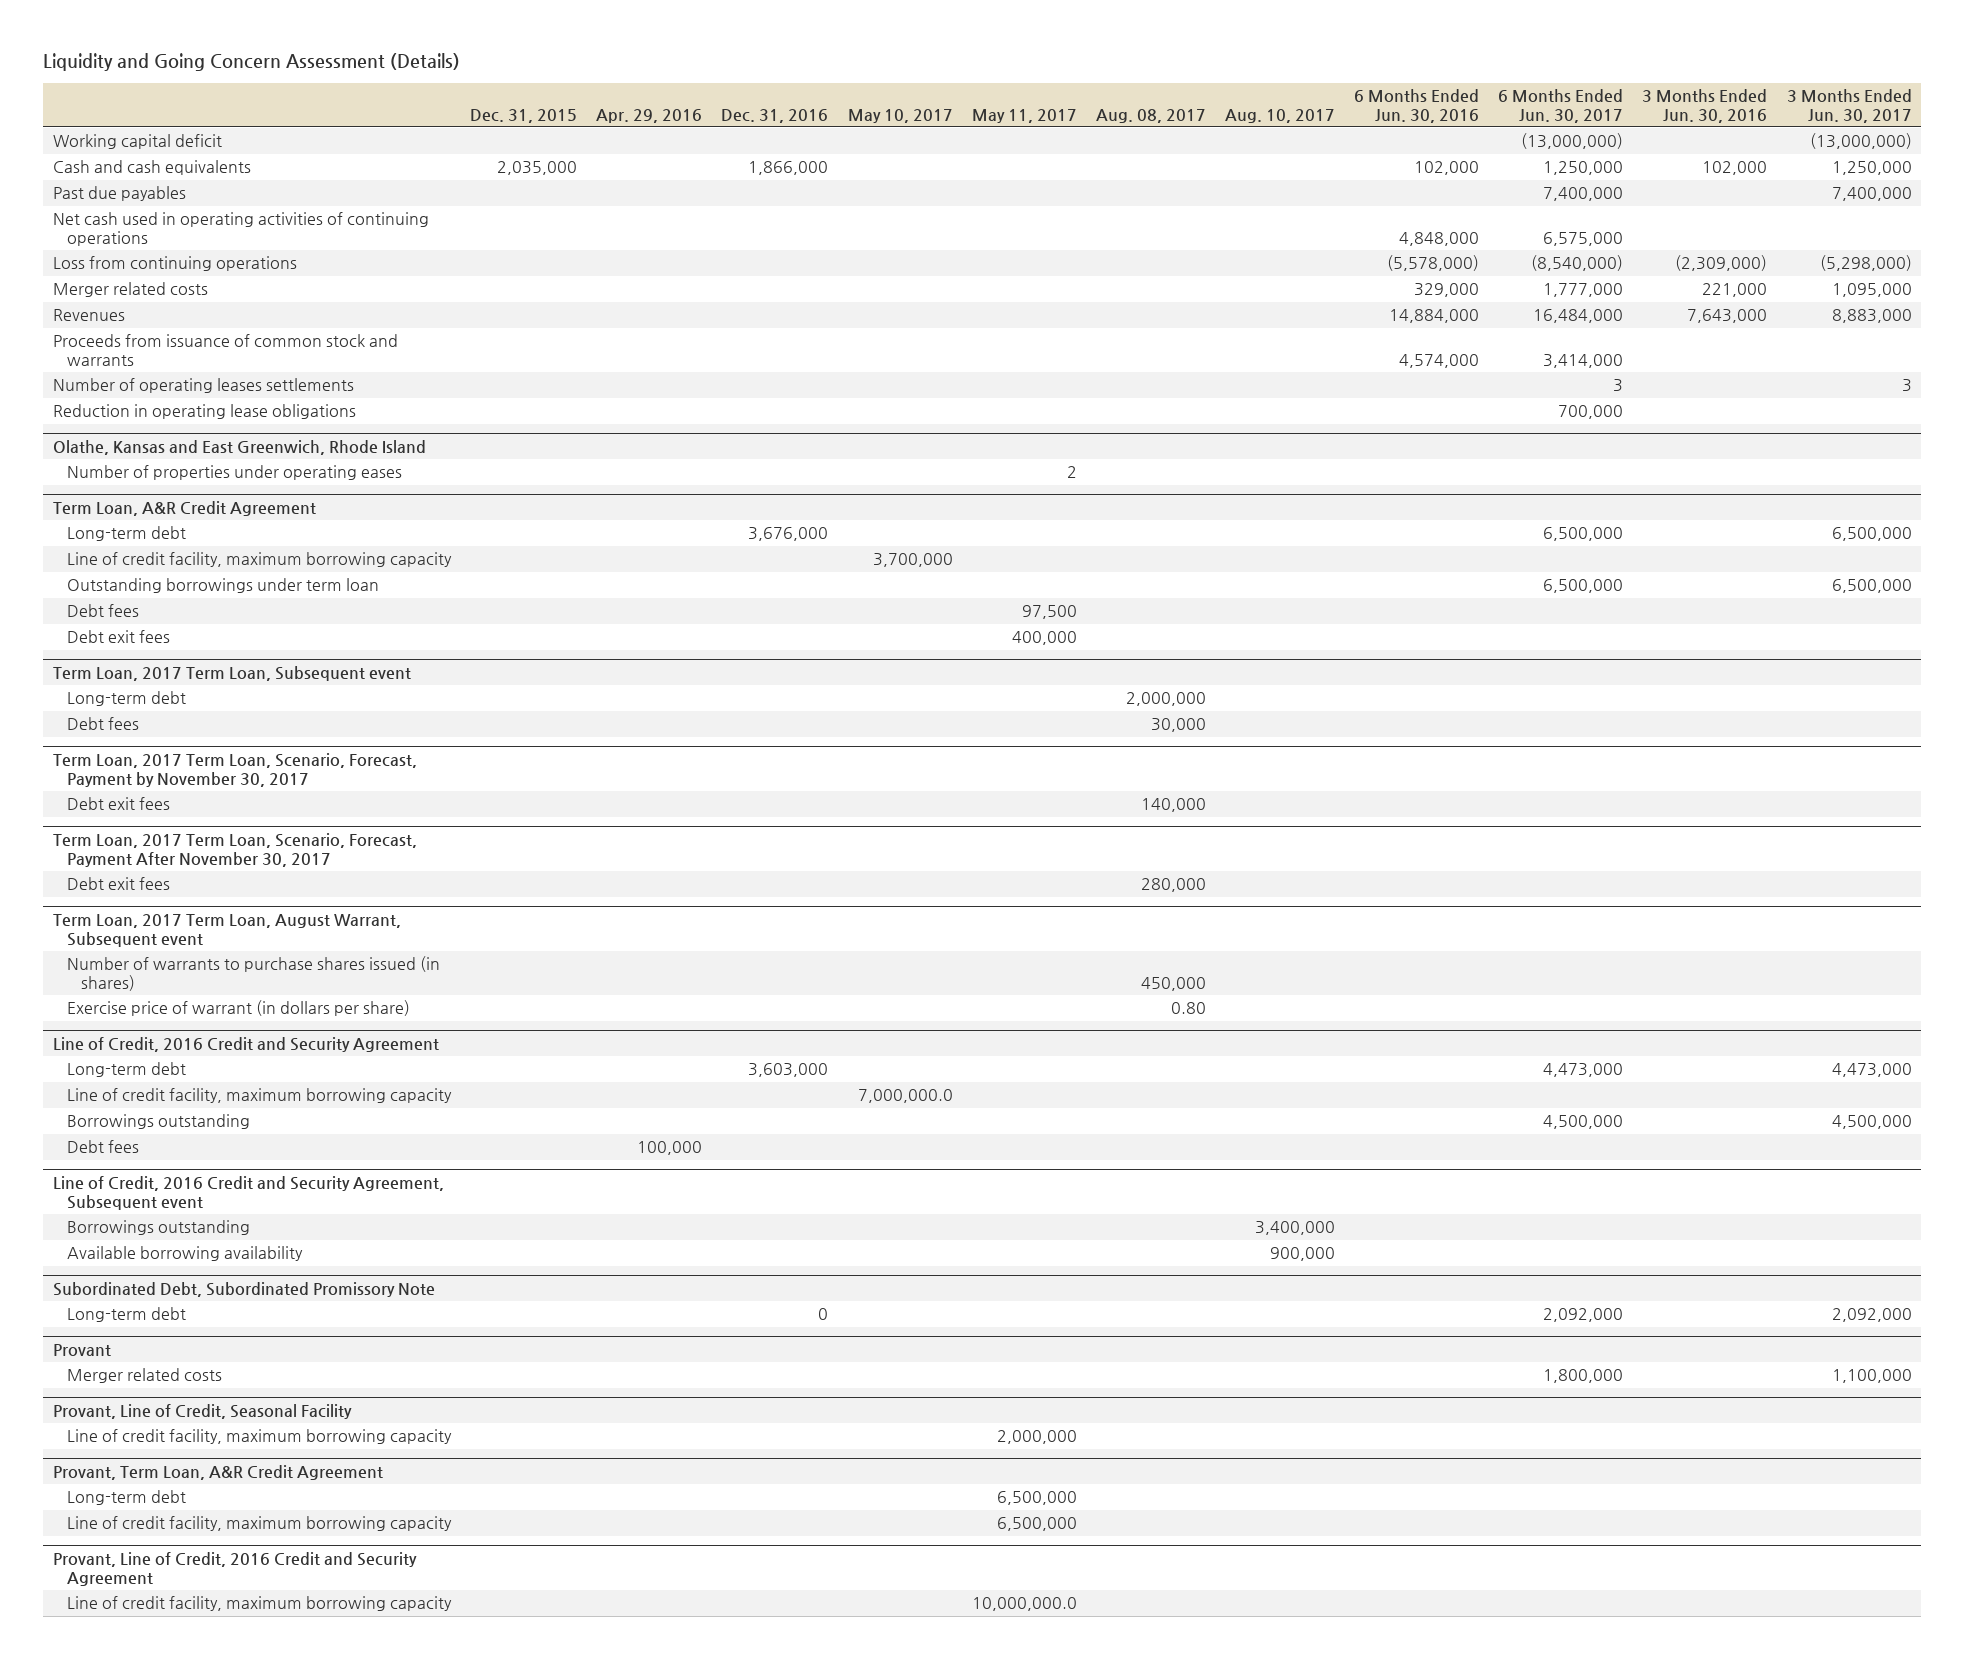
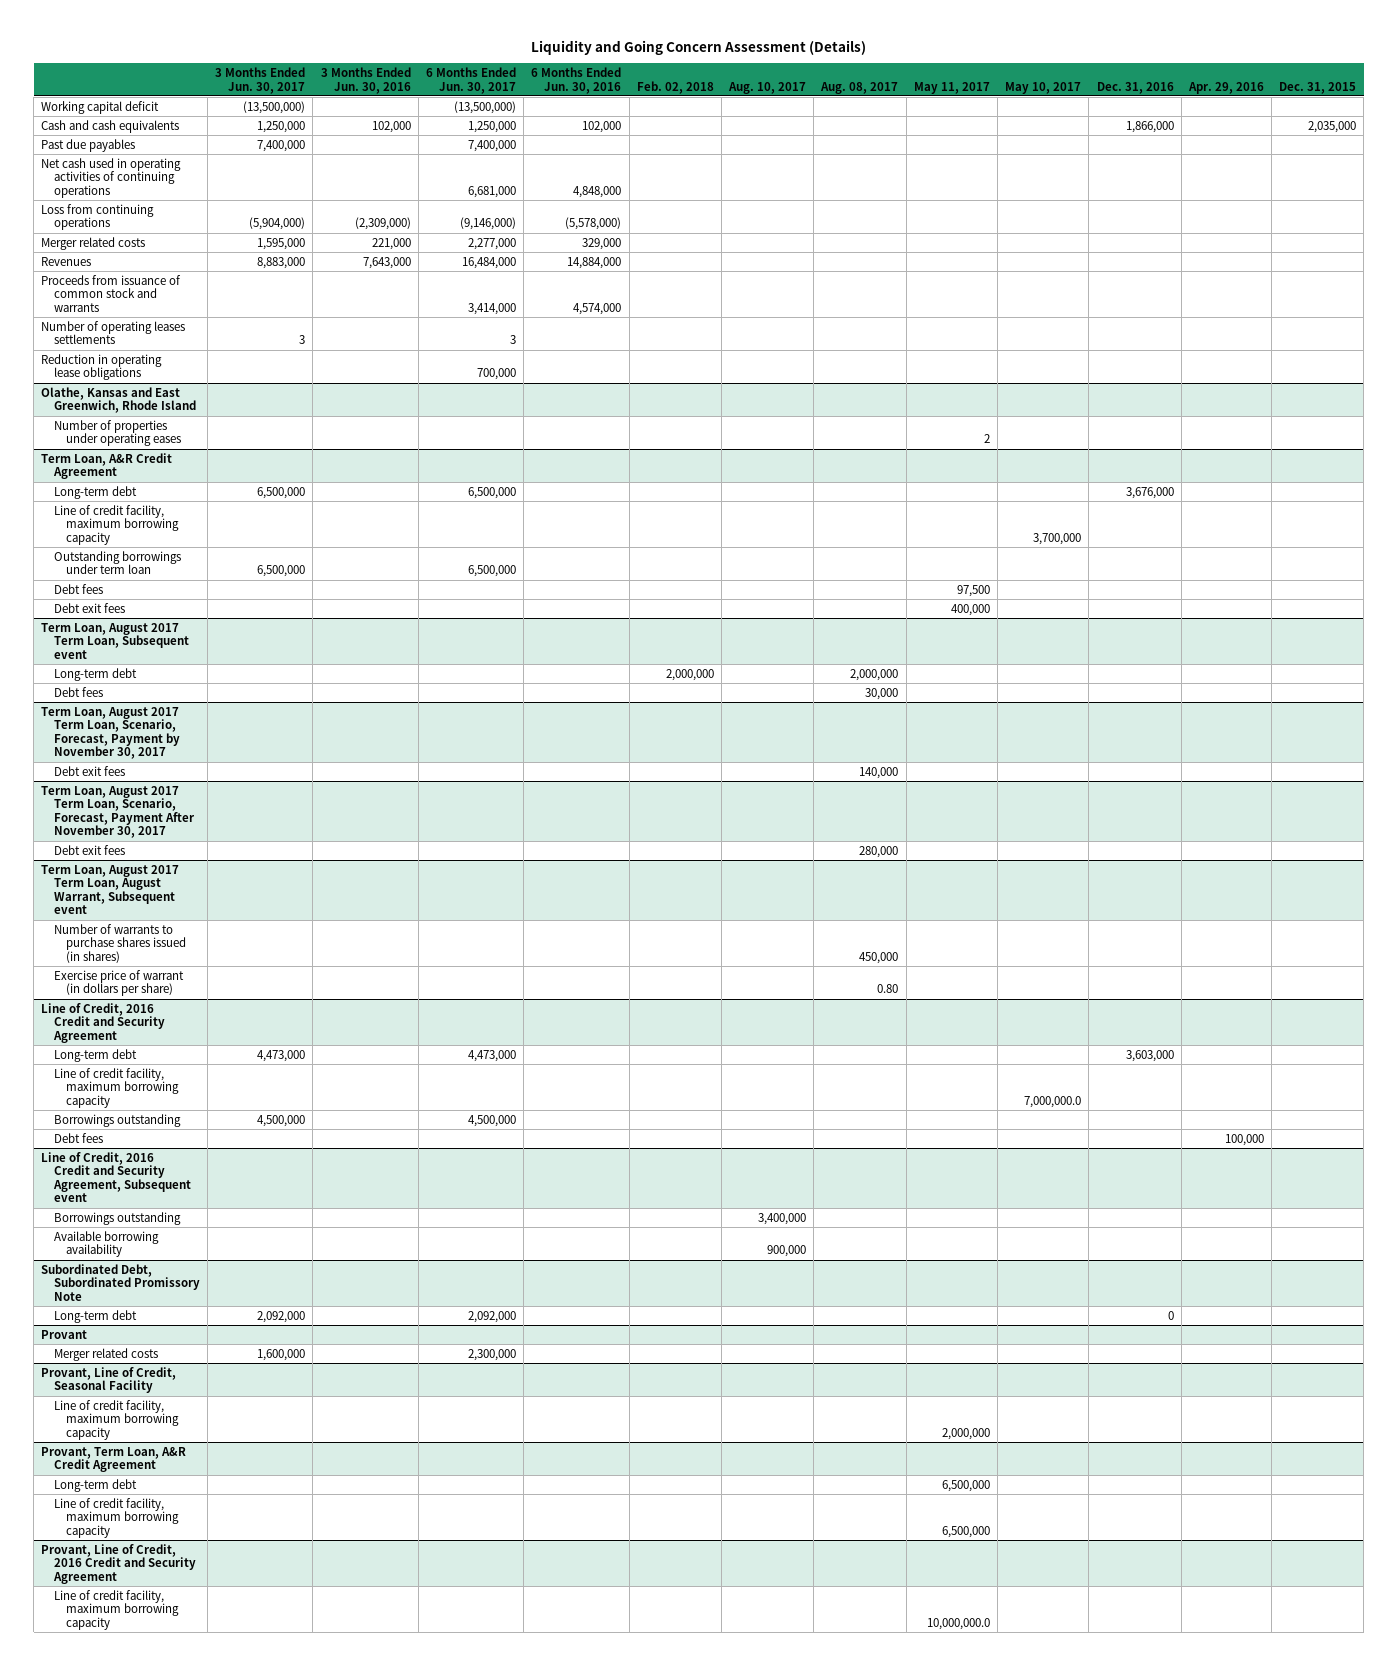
none -> [636,80,714,94] Feb. 02, 2018
[1521,133,1624,150] (13,000,000) -> [454,100,517,114] (13,500,000)
[1809,133,1912,150] (13,000,000) -> [243,100,306,114] (13,500,000)
[1543,232,1624,247] 6,575,000 -> [468,185,517,198] 6,681,000
[1531,255,1624,272] (8,540,000) -> [460,217,517,231] (9,146,000)
[1819,255,1912,272] (5,298,000) -> [249,217,306,231] (5,904,000)
[1543,283,1624,298] 1,777,000 -> [468,237,517,250] 2,277,000
[1831,283,1912,298] 1,095,000 -> [257,237,306,250] 1,595,000
[52,665,411,681] Term Loan, 2017 Term Loan, Subsequent event -> [41,622,189,659] Term Loan, August 2017 Term Loan, Subsequent event
[52,752,417,787] Term Loan, 2017 Term Loan, Scenario, Forecast, Payment by November 30, 2017 -> [41,706,180,760] Term Loan, August 2017 Term Loan, Scenario, Forecast, Payment by November 30, 2017
[52,832,417,867] Term Loan, 2017 Term Loan, Scenario, Forecast, Payment After November 30, 2017 -> [41,785,195,839] Term Loan, August 2017 Term Loan, Scenario, Forecast, Payment After November 30, 2017
[52,913,401,947] Term Loan, 2017 Term Loan, August Warrant, Subsequent event -> [41,864,180,915] Term Loan, August 2017 Term Loan, August Warrant, Subsequent event
[1543,1369,1624,1384] 1,800,000 -> [468,1348,517,1361] 2,300,000
[1831,1369,1912,1384] 1,100,000 -> [257,1348,306,1361] 1,600,000

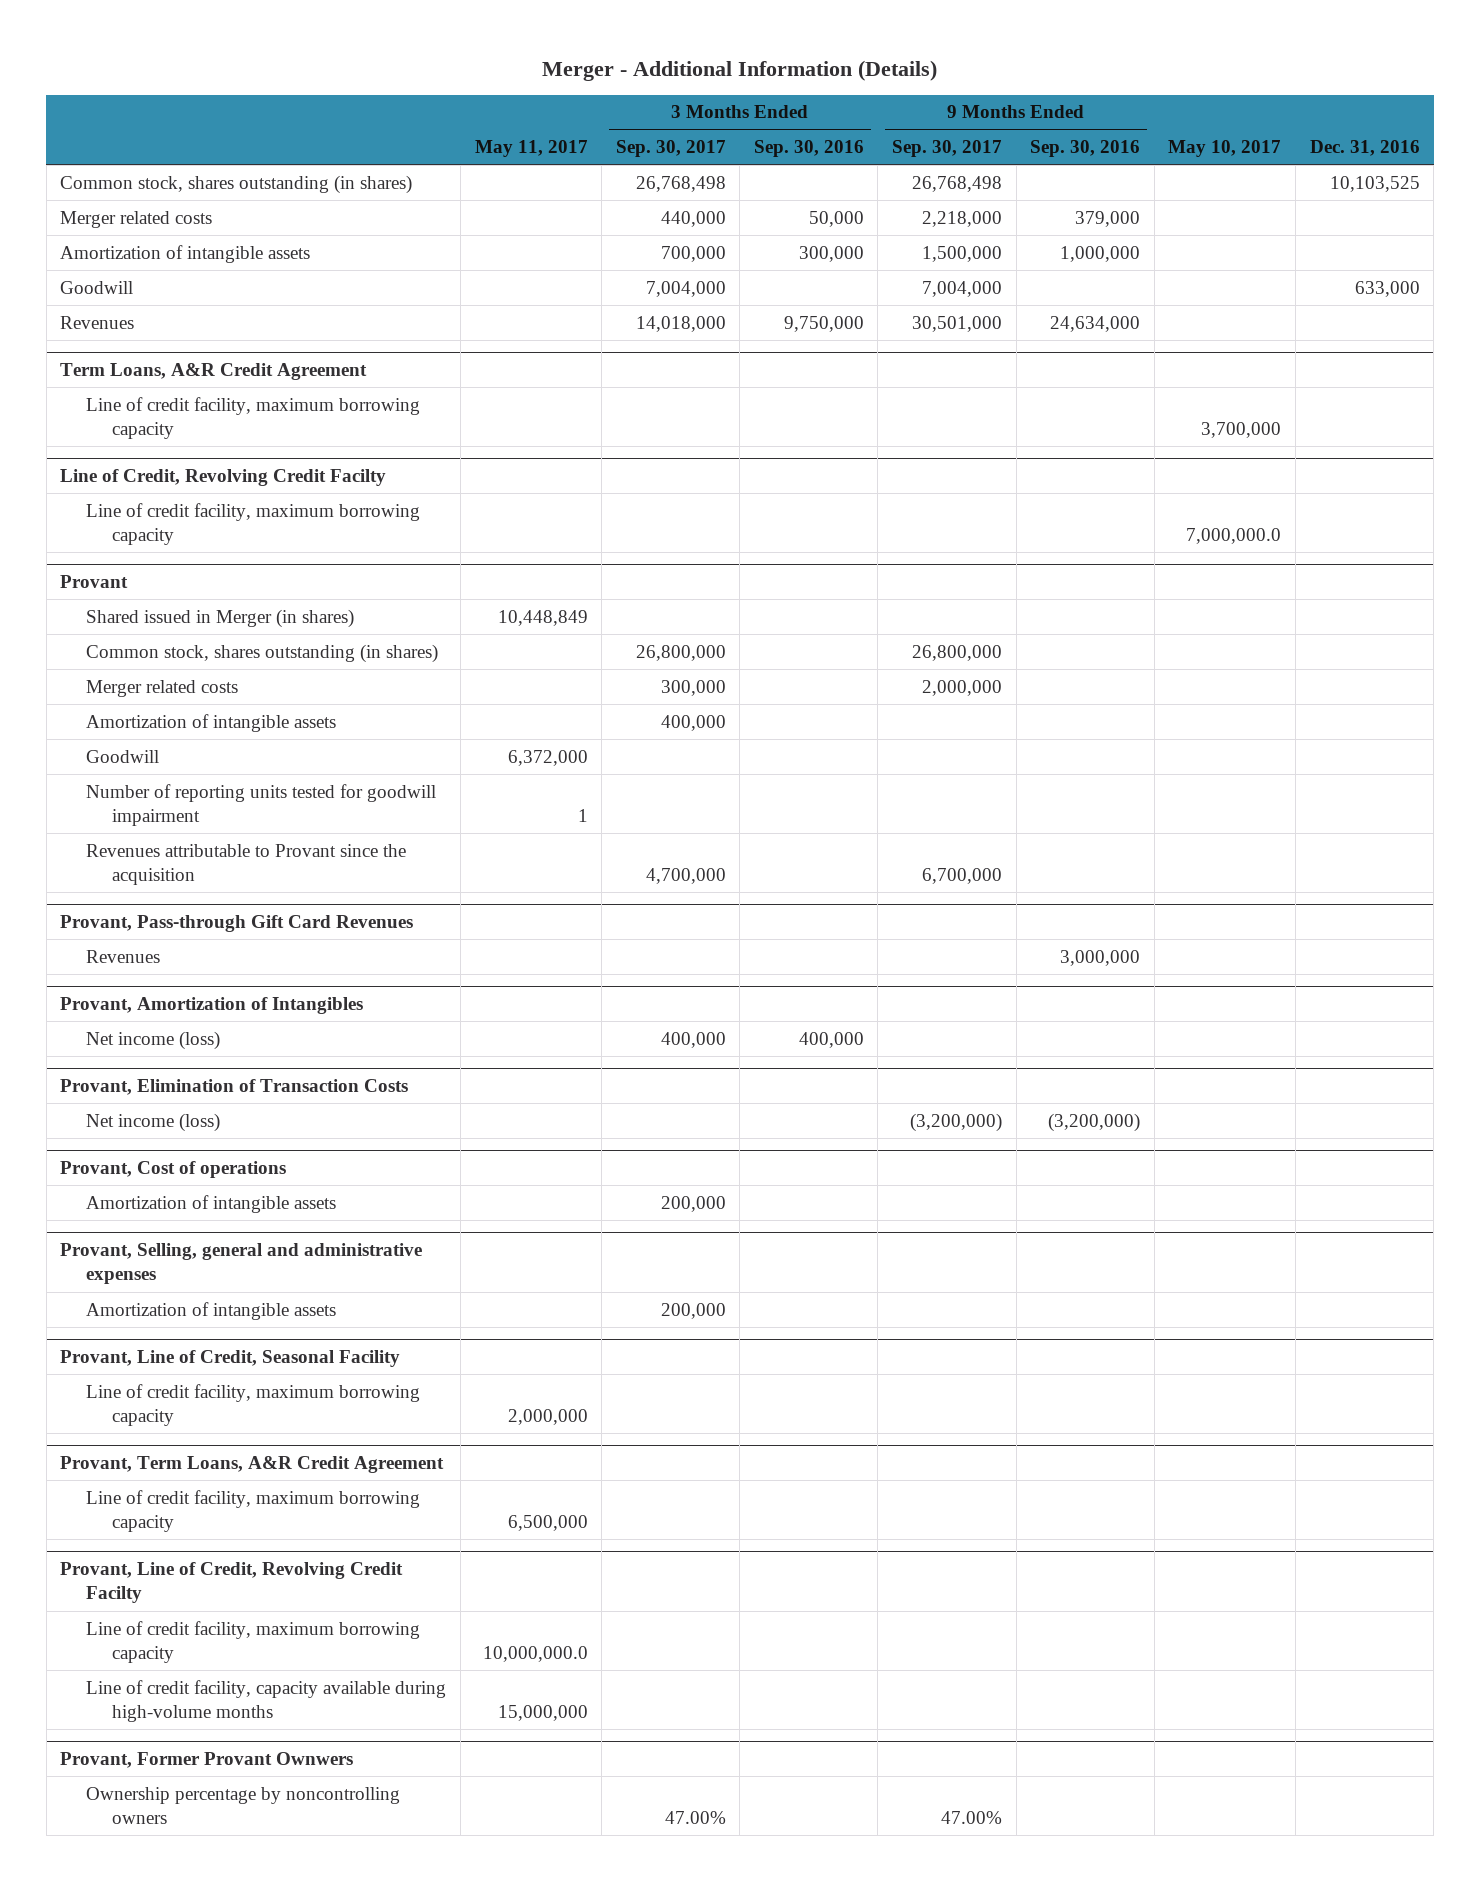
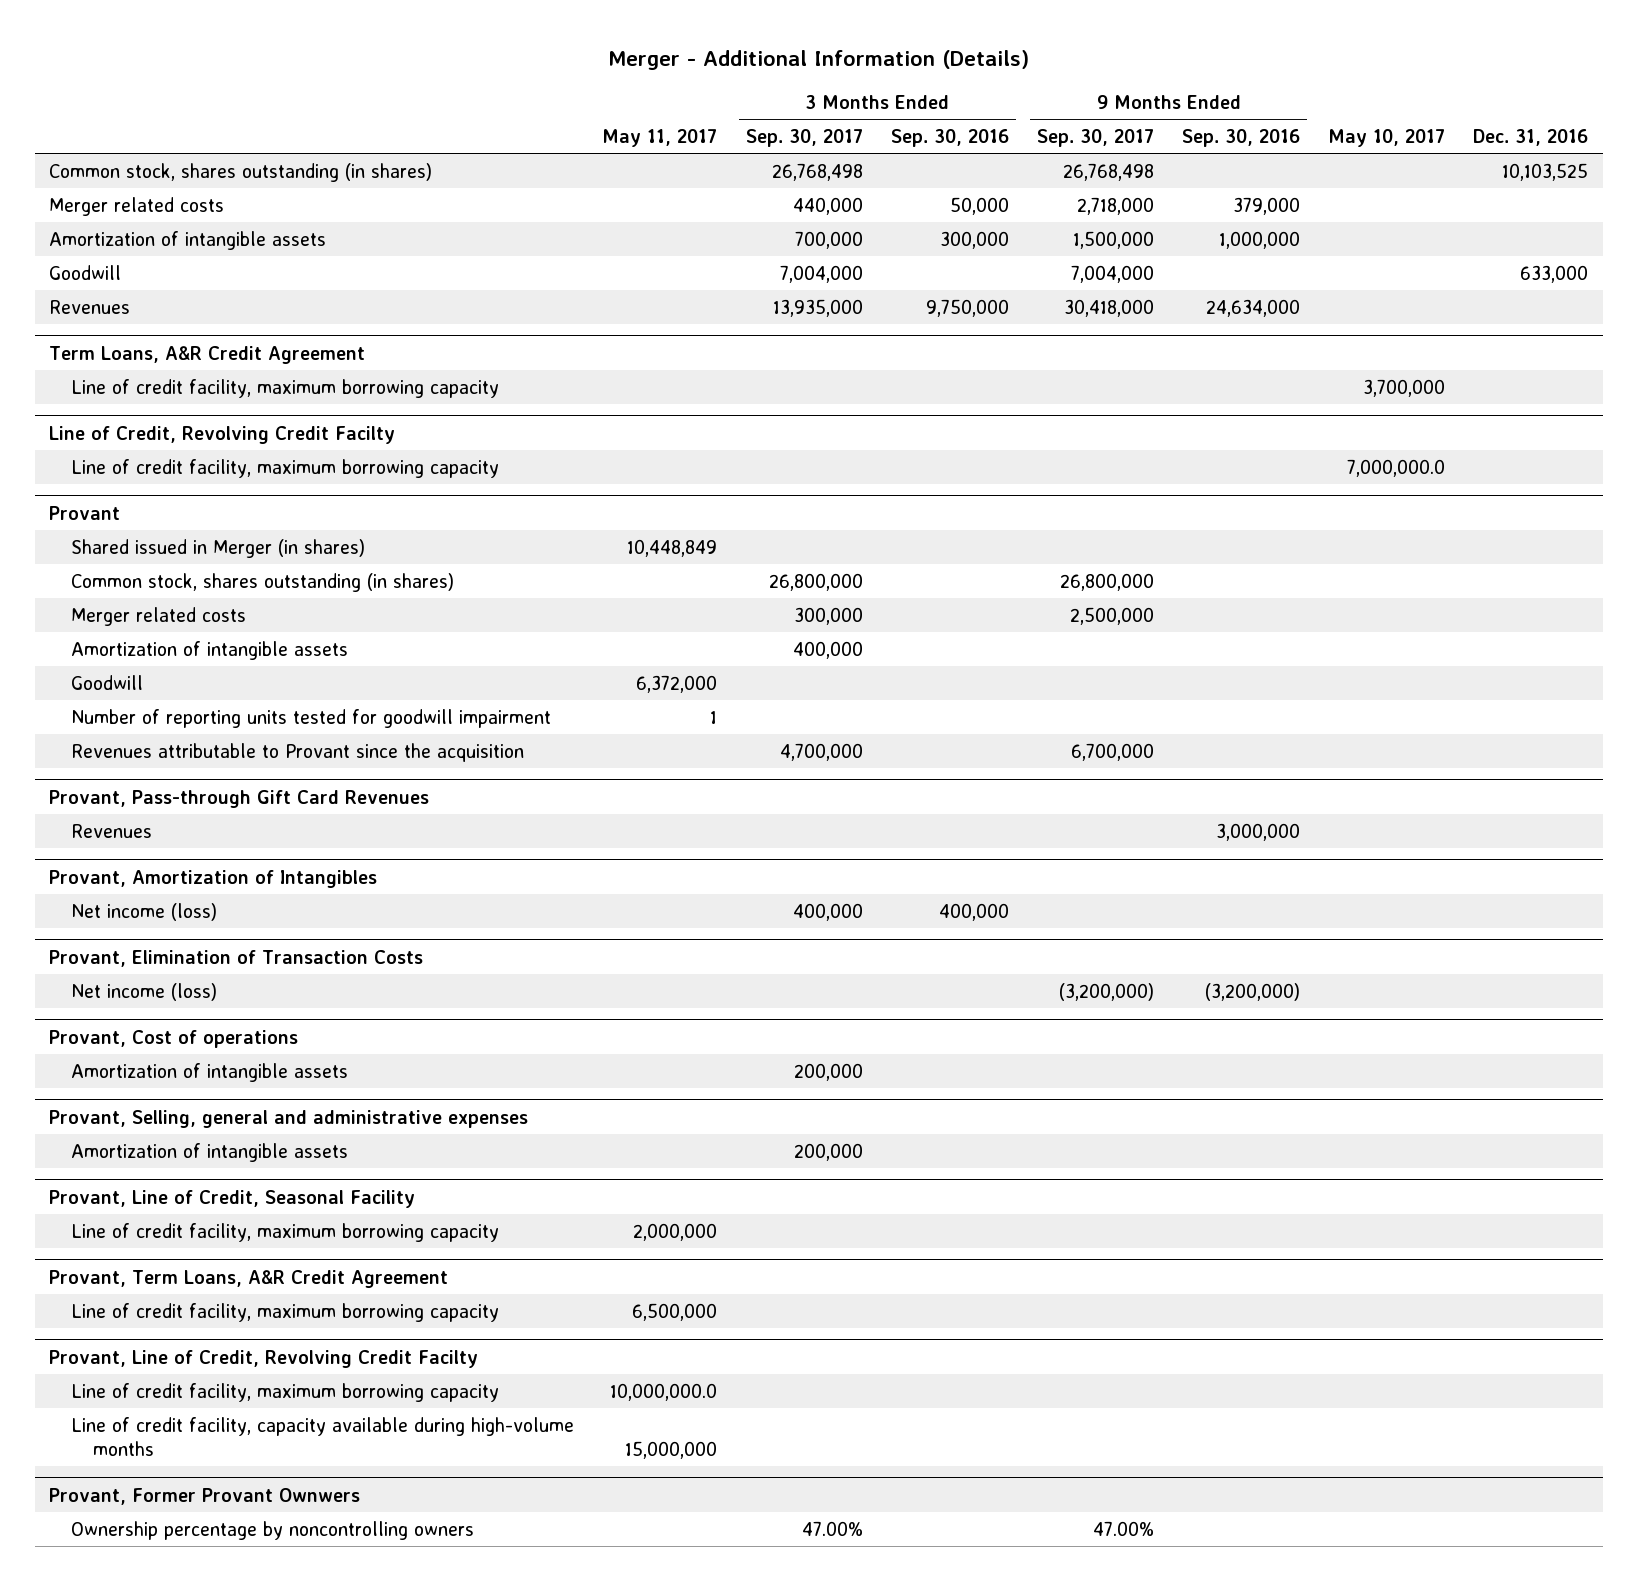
[922,210,1003,227] 2,218,000 -> [1076,196,1154,215] 2,718,000
[635,315,726,332] 14,018,000 -> [772,298,863,317] 13,935,000
[912,315,1003,332] 30,501,000 -> [1063,298,1154,317] 30,418,000
[922,679,1003,696] 2,000,000 -> [1069,606,1154,625] 2,500,000

